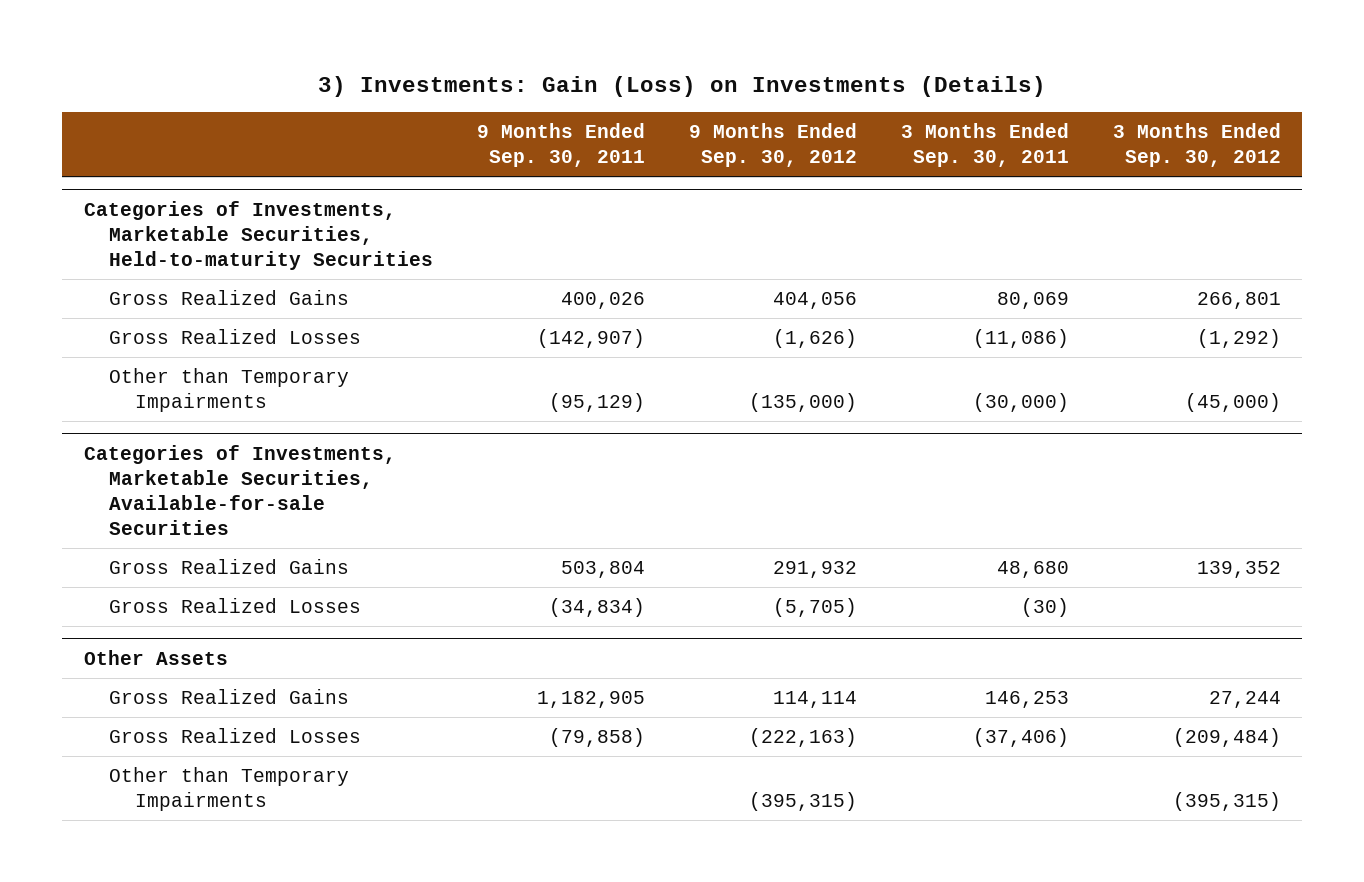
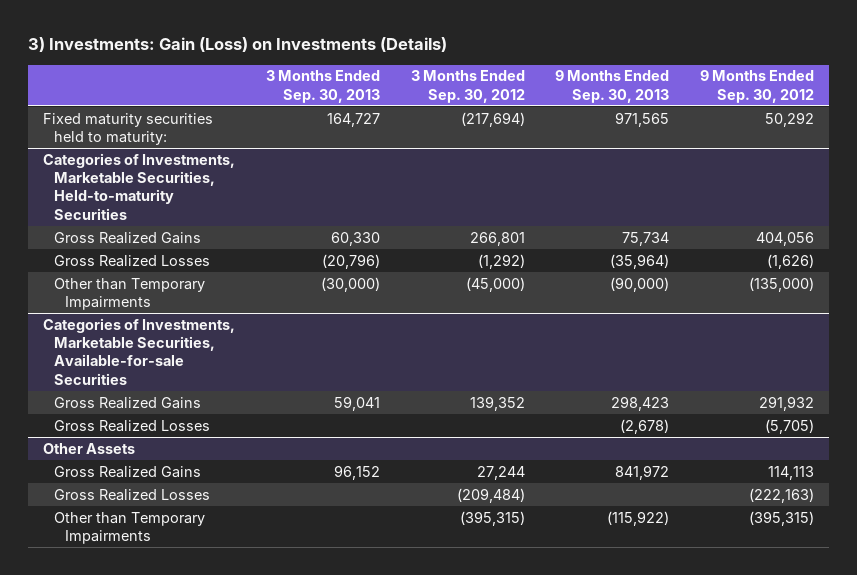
[477,122,646,168] 9 Months Ended Sep. 30, 2011 -> none
[900,122,1069,168] 3 Months Ended Sep. 30, 2011 -> none
none -> [265,70,380,103] 3 Months Ended Sep. 30, 2013
none -> [555,70,670,103] 9 Months Ended Sep. 30, 2013
none -> [43,112,214,146] Fixed maturity securities held to maturity:
[772,691,857,709] 114,114 -> [767,465,814,480] 114,113

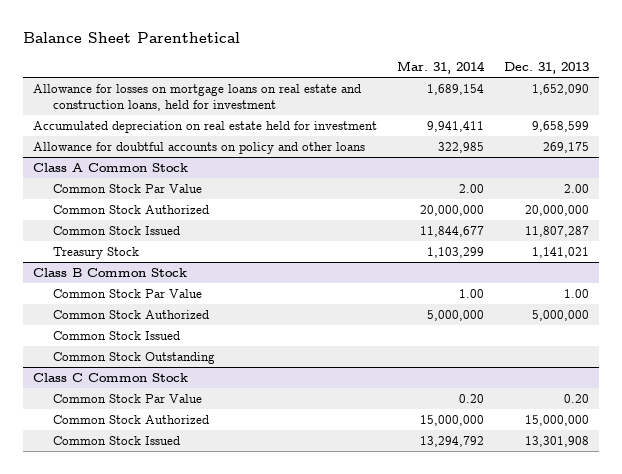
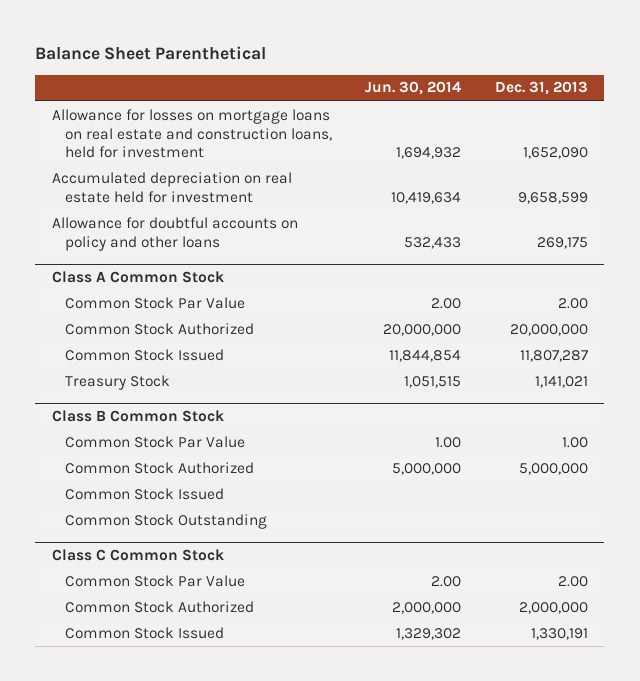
[396,61,485,75] Mar. 31, 2014 -> none
none -> [365,81,462,96] Jun. 30, 2014
[563,393,589,403] 0.20 -> [557,575,588,587] 2.00
[524,414,589,426] 15,000,000 -> [518,601,588,614] 2,000,000
[524,435,589,447] 13,301,908 -> [530,627,588,640] 1,330,191

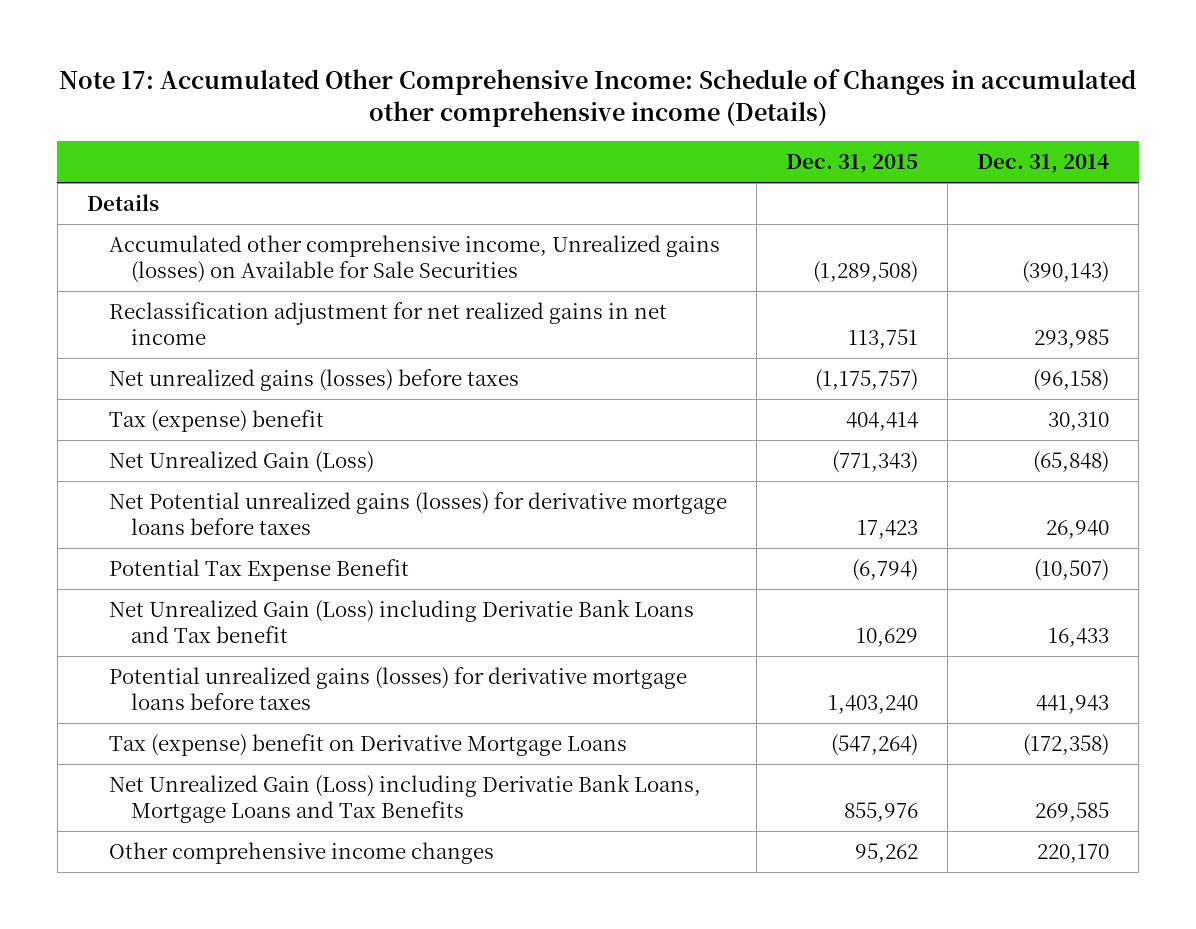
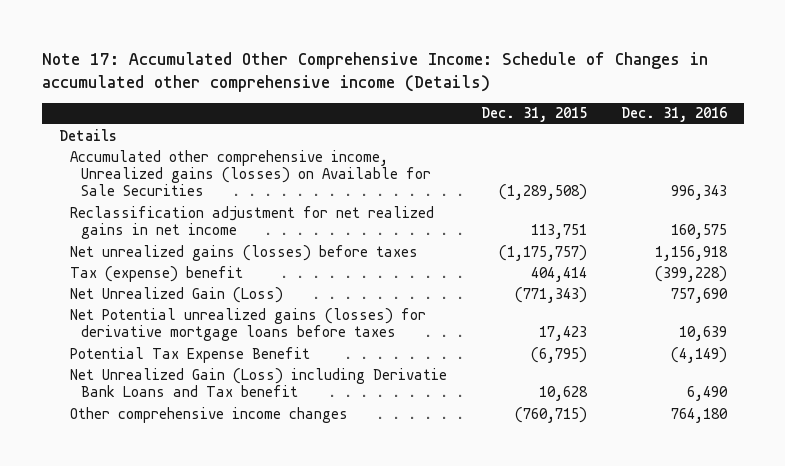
[976,154,1109,174] Dec. 31, 2014 -> none
none -> [620,107,727,123] Dec. 31, 2016
[108,667,687,710] Potential unrealized gains (losses) for derivative mortgage loans before taxes -> none
[108,734,627,757] Tax (expense) benefit on Derivative Mortgage Loans -> none
[108,774,701,823] Net Unrealized Gain (Loss) including Derivatie Bank Loans, Mortgage Loans and Tax Benefits -> none
[851,559,918,582] (6,794) -> [530,346,587,363] (6,795)
[855,627,918,647] 10,629 -> [538,386,588,402] 10,628
[854,843,918,864] 95,262 -> [514,406,587,423] (760,715)

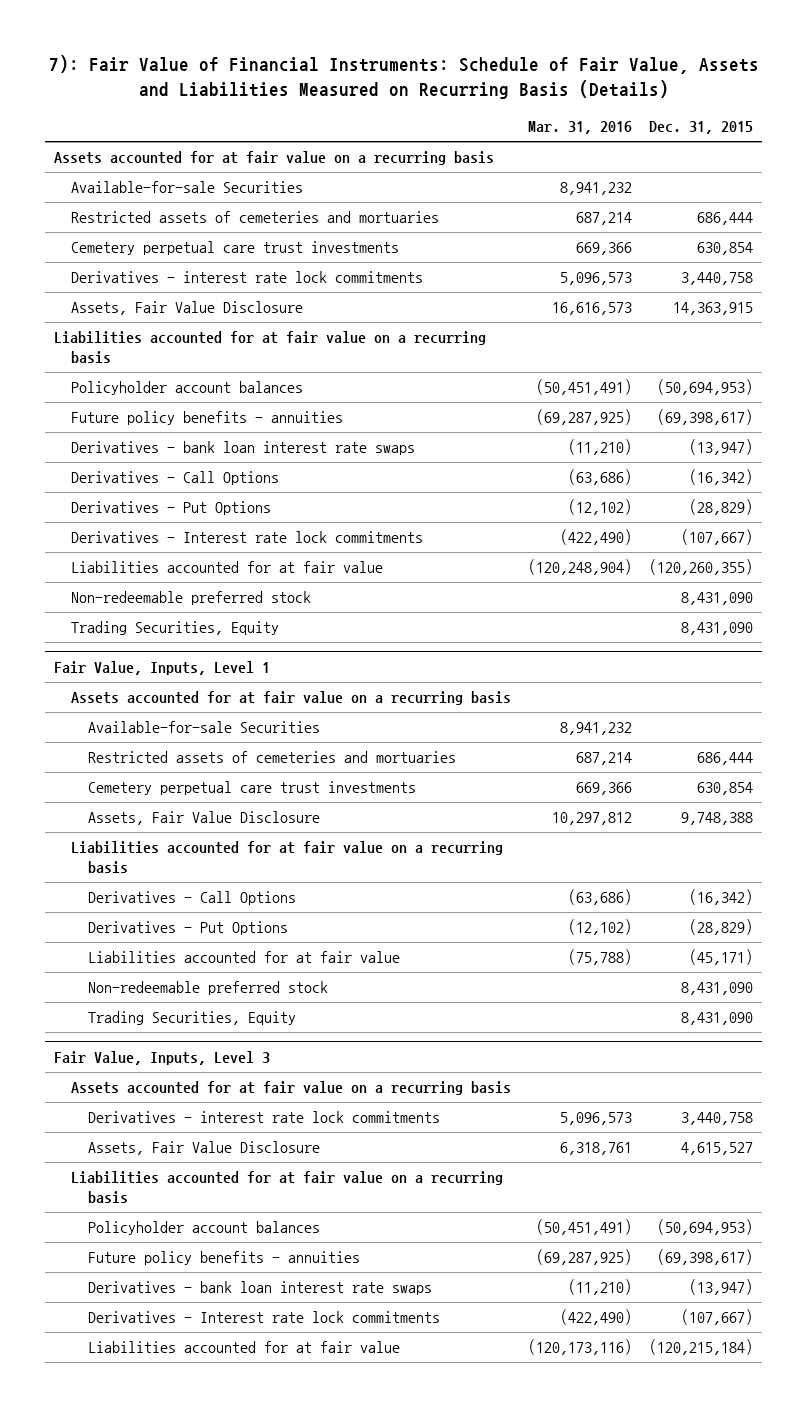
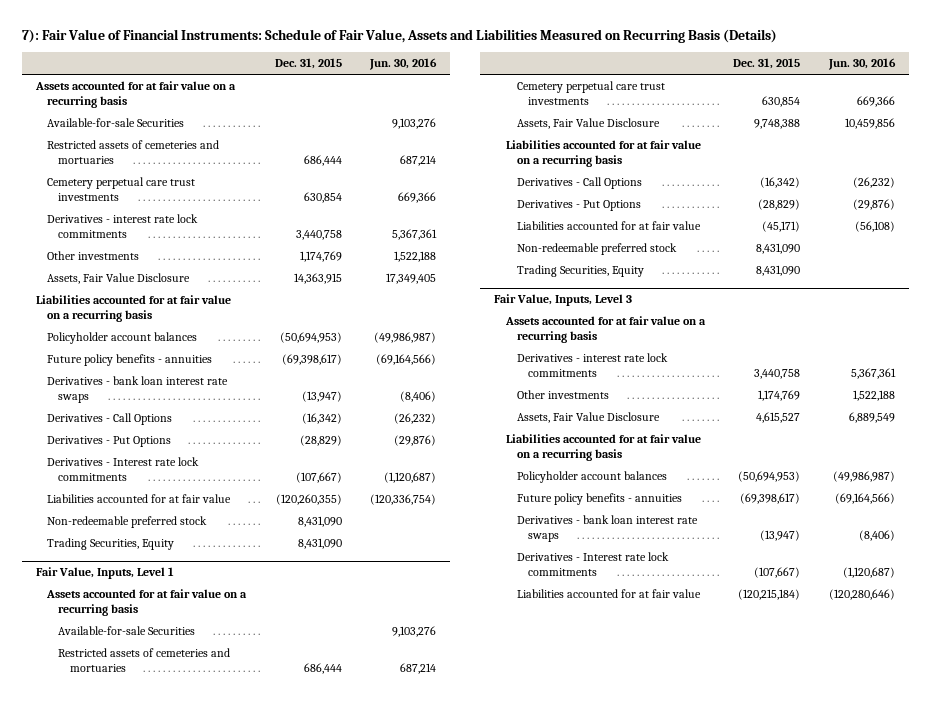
[528,120,633,134] Mar. 31, 2016 -> none
none -> [369,58,438,71] Jun. 30, 2016
none -> [47,251,140,261] Other investments
none -> [517,390,610,400] Other investments

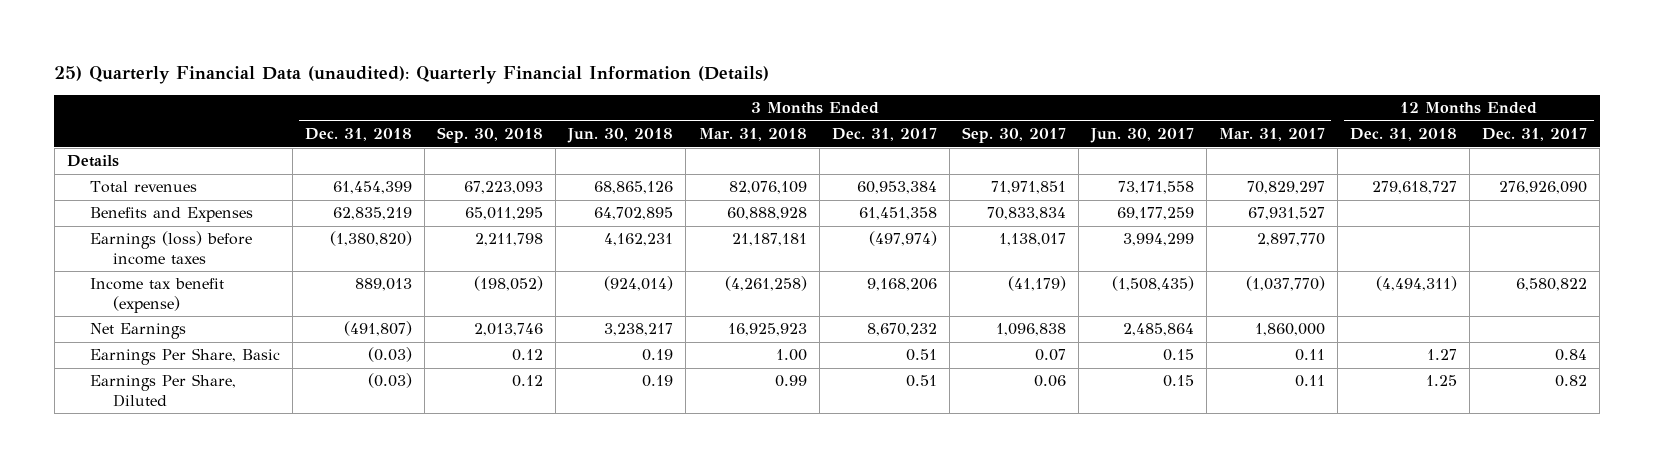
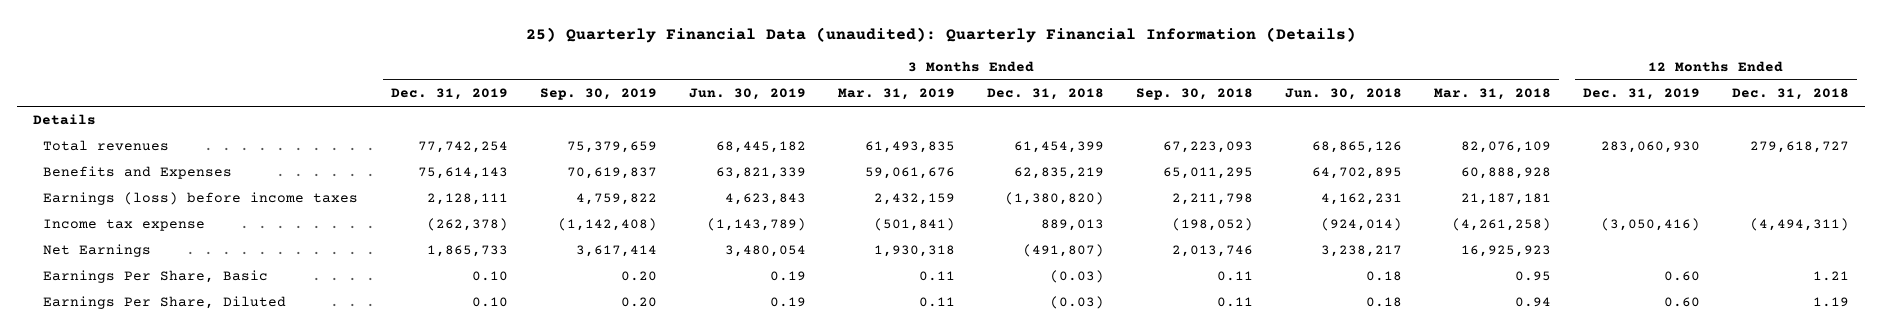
[831,128,937,142] Dec. 31, 2017 -> none
[961,127,1066,144] Sep. 30, 2017 -> none
[1089,128,1194,144] Jun. 30, 2017 -> none
[1219,128,1326,142] Mar. 31, 2017 -> none
[1482,128,1588,142] Dec. 31, 2017 -> none
none -> [390,88,508,101] Dec. 31, 2019
none -> [539,88,657,101] Sep. 30, 2019
none -> [688,88,806,101] Jun. 30, 2019
none -> [837,88,955,101] Mar. 31, 2019
none -> [1583,88,1701,101] Dec. 31, 2019
[89,278,224,313] Income tax benefit (expense) -> [43,219,206,232] Income tax expense
[512,349,544,362] 0.12 -> [1216,271,1253,282] 0.11
[642,349,674,362] 0.19 -> [1366,271,1403,282] 0.18
[775,349,807,362] 1.00 -> [1515,271,1552,282] 0.95
[1427,349,1458,361] 1.27 -> [1813,271,1850,282] 1.21
[512,375,544,388] 0.12 -> [1216,297,1253,308] 0.11
[642,375,674,388] 0.19 -> [1366,297,1403,308] 0.18
[774,375,807,388] 0.99 -> [1515,297,1552,308] 0.94
[1426,375,1458,387] 1.25 -> [1813,297,1850,308] 1.19

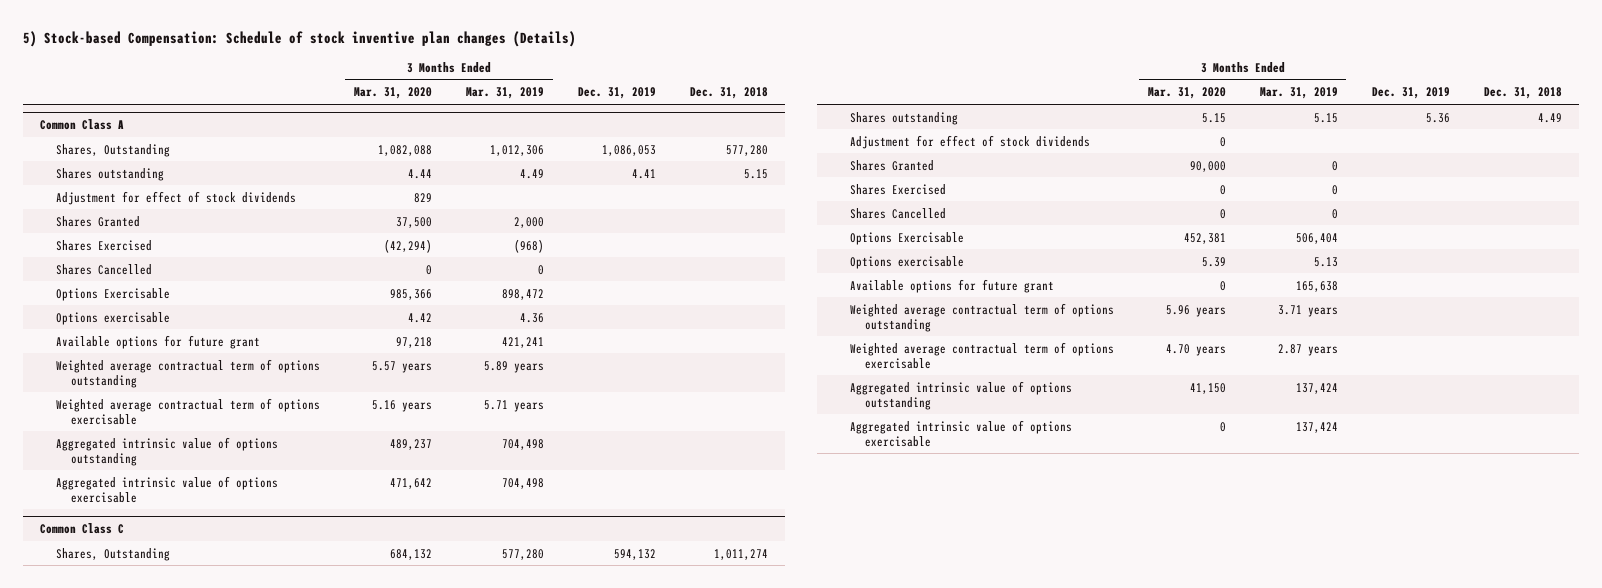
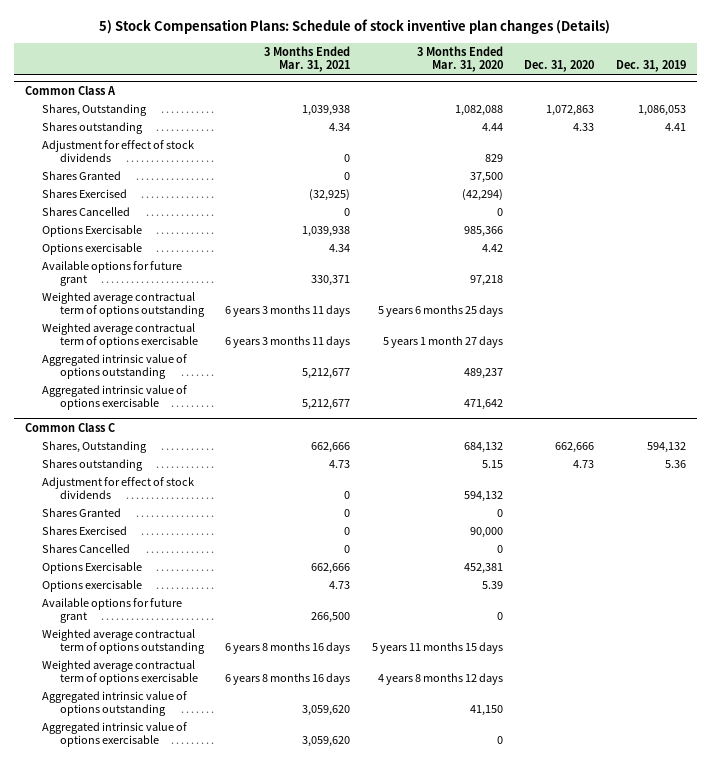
[23,30,577,47] 5) Stock-based Compensation: Schedule of stock inventive plan changes (Details) -> [99,19,611,35] 5) Stock Compensation Plans: Schedule of stock inventive plan changes (Details)
[465,87,544,100] Mar. 31, 2019 -> none
[690,87,769,100] Dec. 31, 2018 -> none
none -> [264,45,351,72] 3 Months Ended Mar. 31, 2021
none -> [524,59,595,72] Dec. 31, 2020
[371,360,432,373] 5.57 years -> [377,305,503,318] 5 years 6 months 25 days
[371,399,432,412] 5.16 years -> [382,336,503,349] 5 years 1 month 27 days
[1219,136,1226,147] 0 -> [463,491,503,503] 594,132
[1189,160,1226,172] 90,000 -> [496,509,503,518] 0
[1219,184,1226,195] 0 -> [469,527,503,539] 90,000
[1165,304,1226,317] 5.96 years -> [371,642,503,655] 5 years 11 months 15 days
[1165,343,1226,356] 4.70 years -> [377,673,503,686] 4 years 8 months 12 days

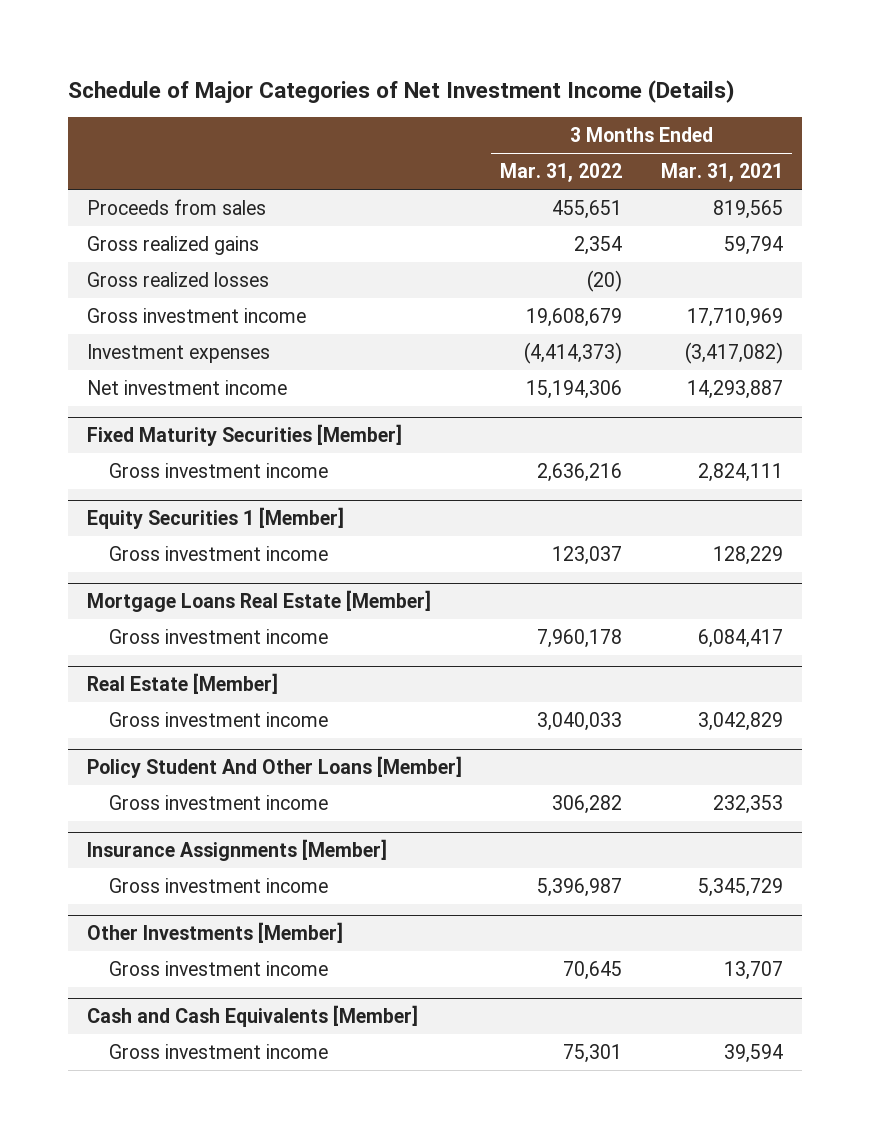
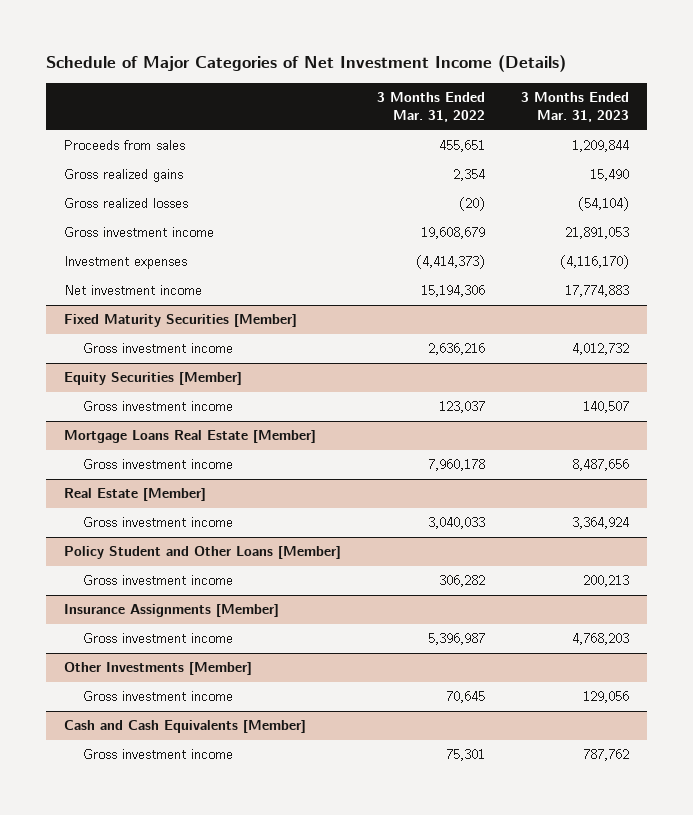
[660,162,783,182] Mar. 31, 2021 -> none
none -> [520,91,629,123] 3 Months Ended Mar. 31, 2023
[86,507,344,530] Equity Securities 1 [Member] -> [64,372,243,386] Equity Securities [Member]
[86,756,462,779] Policy Student And Other Loans [Member] -> [64,546,342,560] Policy Student and Other Loans [Member]

